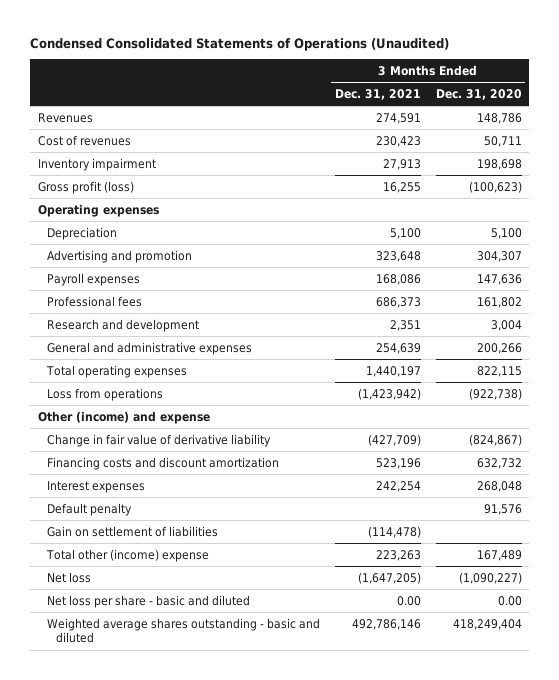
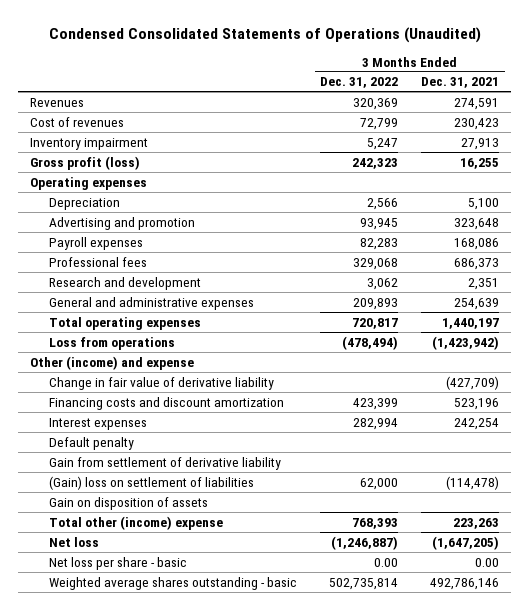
[435,88,522,100] Dec. 31, 2020 -> none
none -> [320,77,399,89] Dec. 31, 2022
none -> [49,456,282,470] Gain from settlement of derivative liability
[46,525,218,537] Gain on settlement of liabilities -> [49,475,255,490] (Gain) loss on settlement of liabilities
none -> [49,496,209,510] Gain on disposition of assets
[46,594,250,608] Net loss per share - basic and diluted -> [49,556,188,570] Net loss per share - basic
[46,617,320,644] Weighted average shares outstanding - basic and diluted -> [49,576,298,590] Weighted average shares outstanding - basic

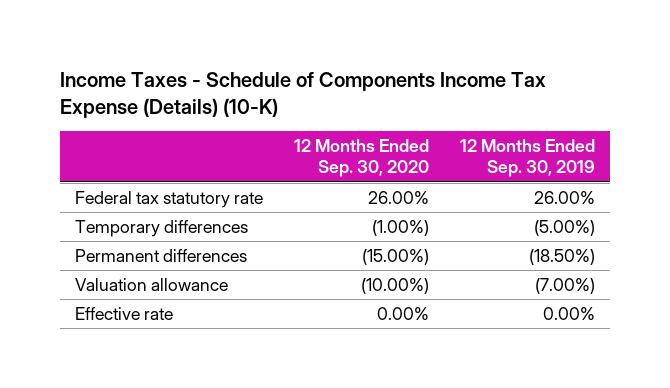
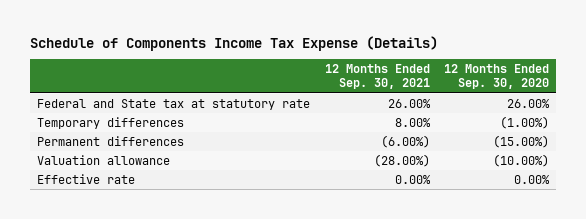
[59,71,546,118] Income Taxes - Schedule of Components Income Tax Expense (Details) (10-K) -> [29,35,438,51] Schedule of Components Income Tax Expense (Details)
[459,138,595,178] 12 Months Ended Sep. 30, 2019 -> none
none -> [324,64,430,90] 12 Months Ended Sep. 30, 2021
[75,191,264,209] Federal tax statutory rate -> [37,98,311,110] Federal and State tax at statutory rate

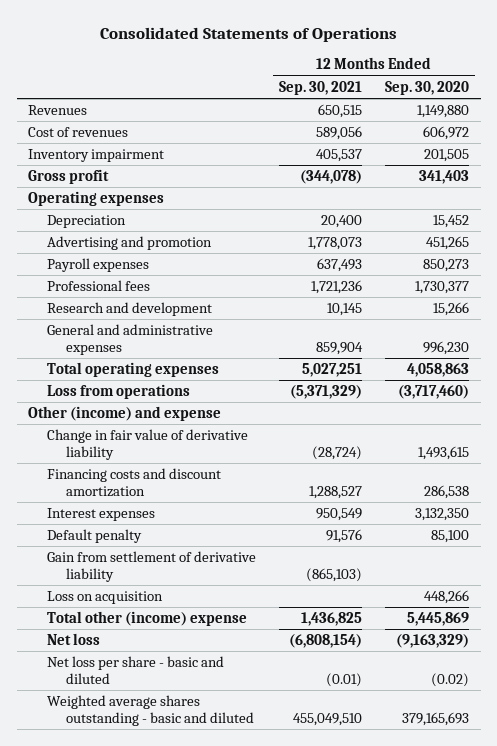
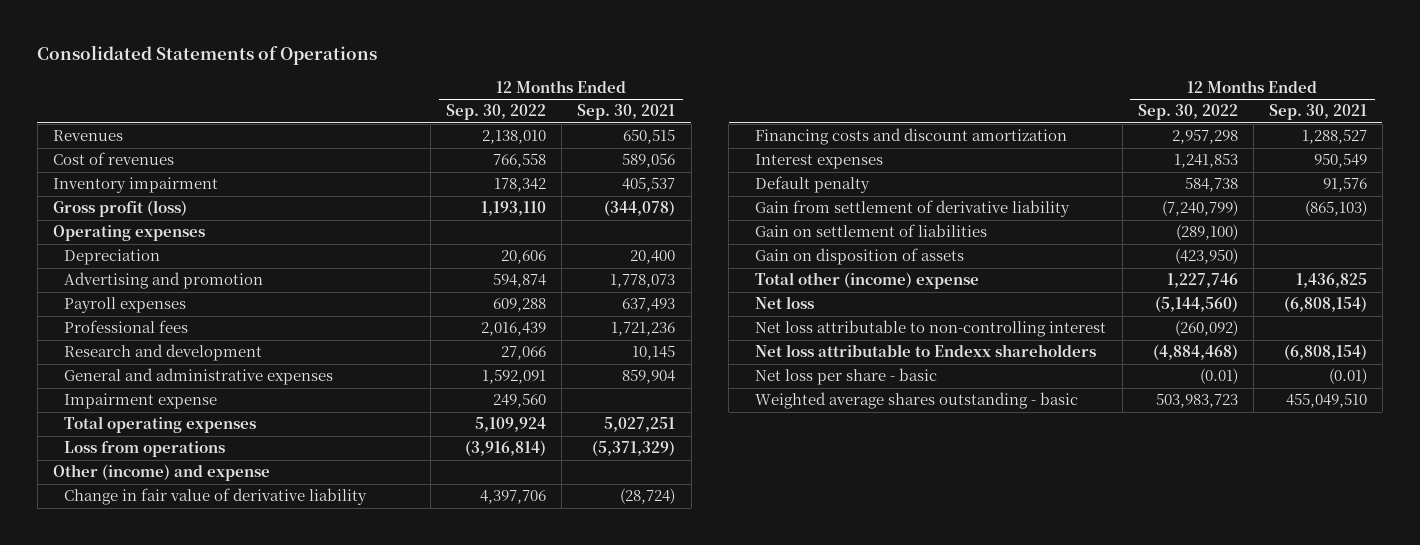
[385,80,470,95] Sep. 30, 2020 -> none
none -> [446,104,547,121] Sep. 30, 2022
[28,169,110,185] Gross profit -> [52,200,187,218] Gross profit (loss)
none -> [64,393,218,410] Impairment expense
[47,591,164,605] Loss on acquisition -> none
none -> [755,224,988,238] Gain on settlement of liabilities
none -> [755,248,965,266] Gain on disposition of assets
none -> [755,320,1107,338] Net loss attributable to non-controlling interest
none -> [755,344,1097,358] Net loss attributable to Endexx shareholders
[47,656,225,685] Net loss per share - basic and diluted -> [755,368,938,386] Net loss per share - basic
[47,695,254,727] Weighted average shares outstanding - basic and diluted -> [755,392,1079,410] Weighted average shares outstanding - basic

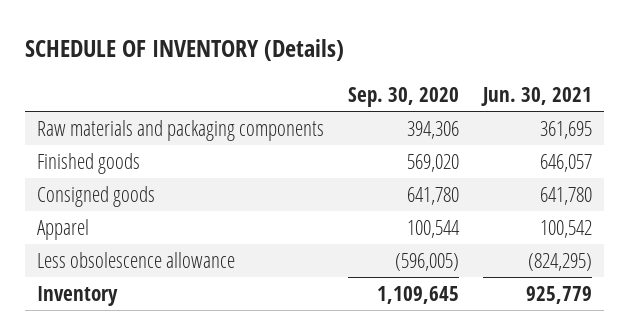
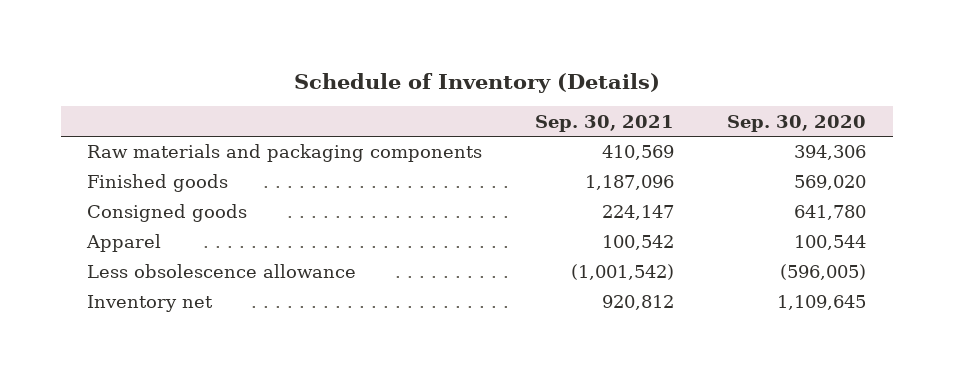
[25,39,345,62] SCHEDULE OF INVENTORY (Details) -> [293,72,660,93] Schedule of Inventory (Details)
[481,86,593,106] Jun. 30, 2021 -> none
none -> [535,114,675,132] Sep. 30, 2021
[37,285,119,306] Inventory -> [87,295,214,313] Inventory net

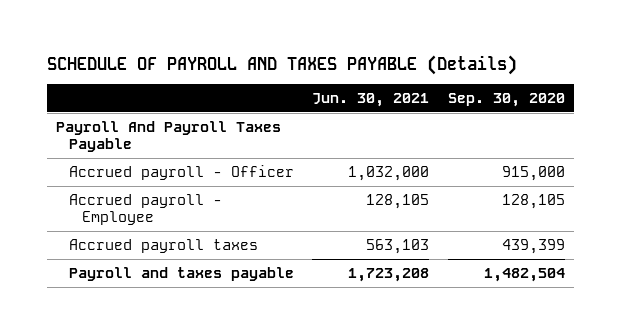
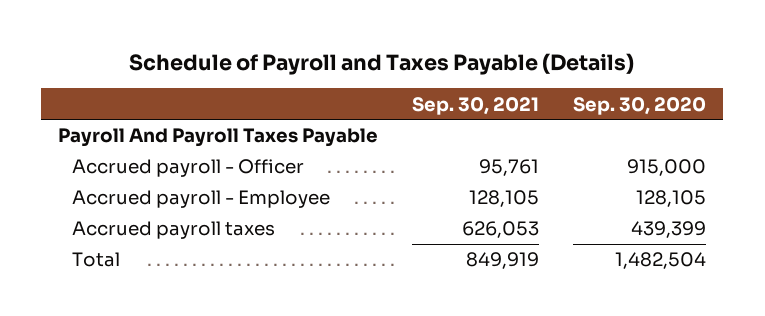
[46,54,517,75] SCHEDULE OF PAYROLL AND TAXES PAYABLE (Details) -> [129,52,635,75] Schedule of Payroll and Taxes Payable (Details)
[312,93,430,108] Jun. 30, 2021 -> none
none -> [412,96,540,115] Sep. 30, 2021
[68,266,294,281] Payroll and taxes payable -> [71,252,120,268] Total

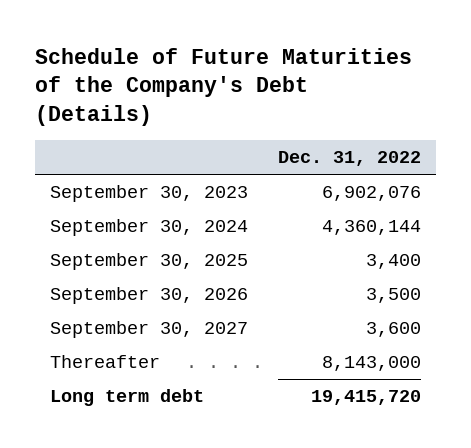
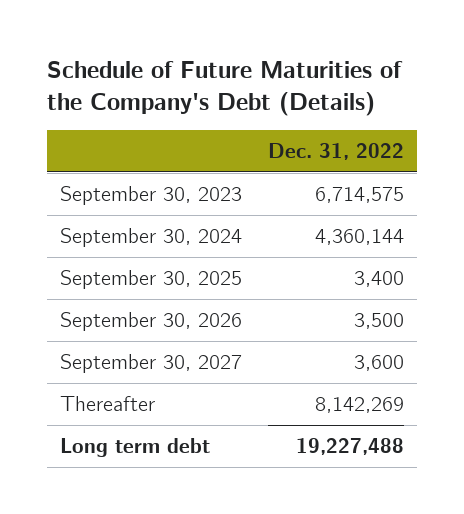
[322,186,422,202] 6,902,076 -> [315,186,405,203] 6,714,575
[322,356,422,372] 8,143,000 -> [315,396,405,413] 8,142,269
[311,390,422,406] 19,415,720 -> [296,437,405,455] 19,227,488

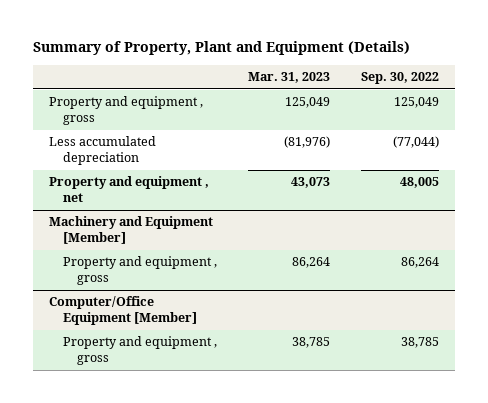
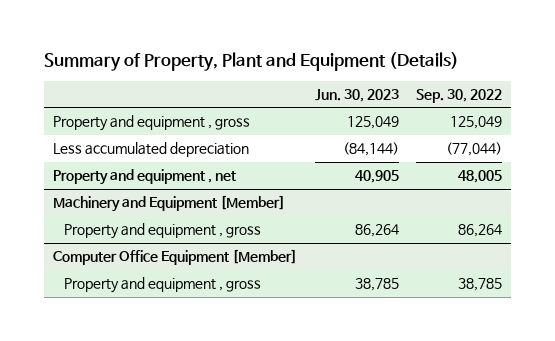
[247,72,330,84] Mar. 31, 2023 -> none
none -> [314,88,399,102] Jun. 30, 2023
[48,296,197,325] Computer/Office Equipment [Member] -> [53,249,298,266] Computer Office Equipment [Member]

